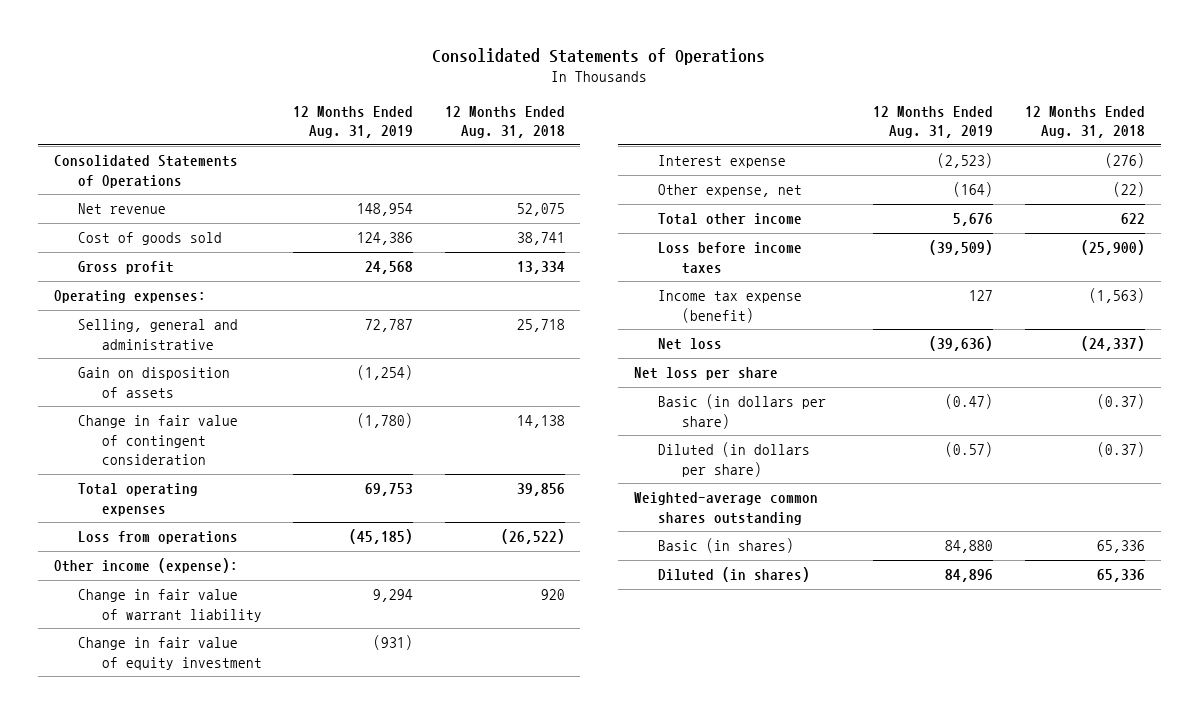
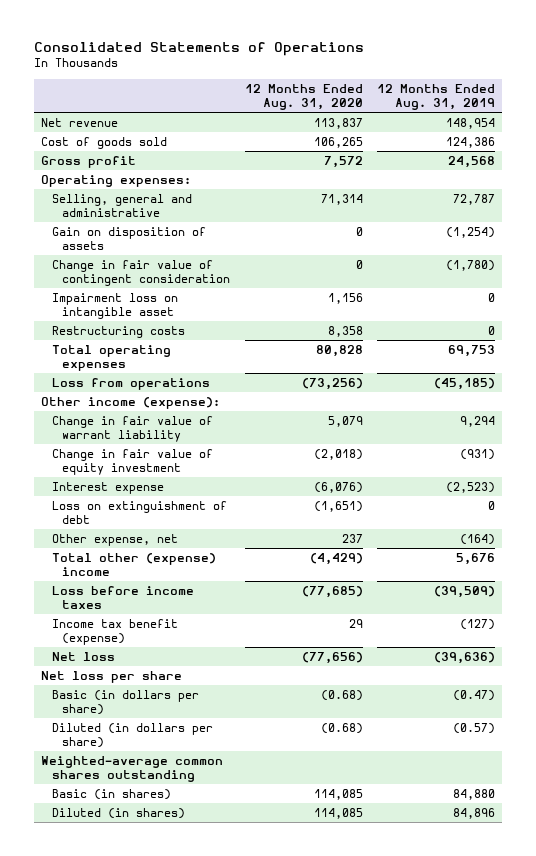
[444,105,565,139] 12 Months Ended Aug. 31, 2018 -> none
none -> [244,83,363,111] 12 Months Ended Aug. 31, 2020
[53,155,238,188] Consolidated Statements of Operations -> none
none -> [51,292,178,320] Impairment loss on intangible asset
none -> [51,325,185,338] Restructuring costs
none -> [51,500,227,525] Loss on extinguishment of debt
[657,213,802,226] Total other income -> [51,552,216,577] Total other (expense) income
[657,290,802,323] Income tax expense (benefit) -> [51,618,178,646] Income tax benefit (expense)
[969,290,994,302] 127 -> [459,618,495,630] (127)

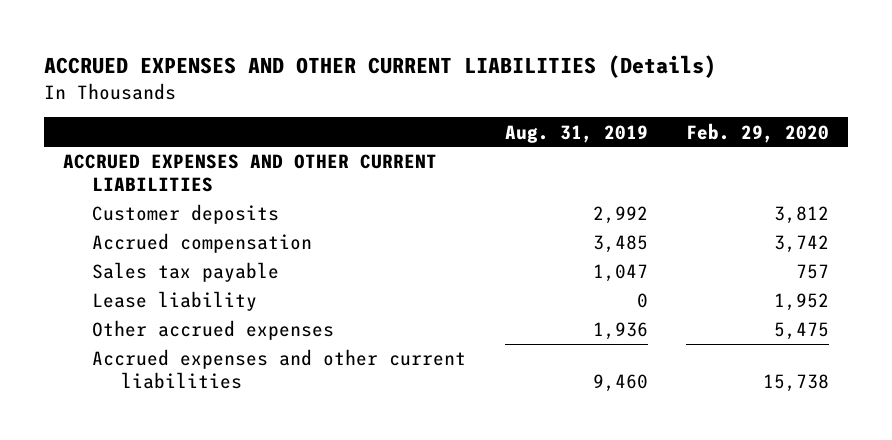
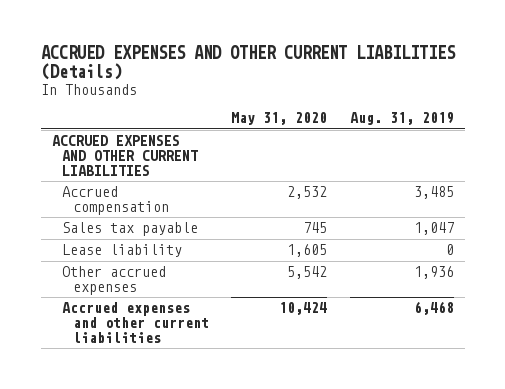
[686,122,830,143] Feb. 29, 2020 -> none
none -> [231,112,328,126] May 31, 2020
[92,204,280,225] Customer deposits -> none
[592,374,648,393] 9,460 -> [413,301,454,316] 6,468

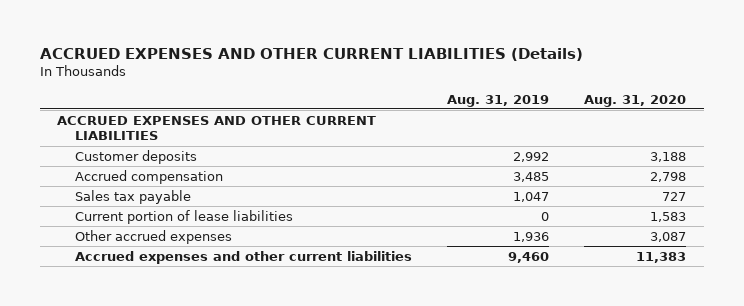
[231,112,328,126] May 31, 2020 -> none
none -> [584,94,687,107] Aug. 31, 2020
none -> [74,149,197,164] Customer deposits
[62,244,183,258] Lease liability -> none
none -> [74,209,293,224] Current portion of lease liabilities
[413,301,454,316] 6,468 -> [507,251,549,263] 9,460

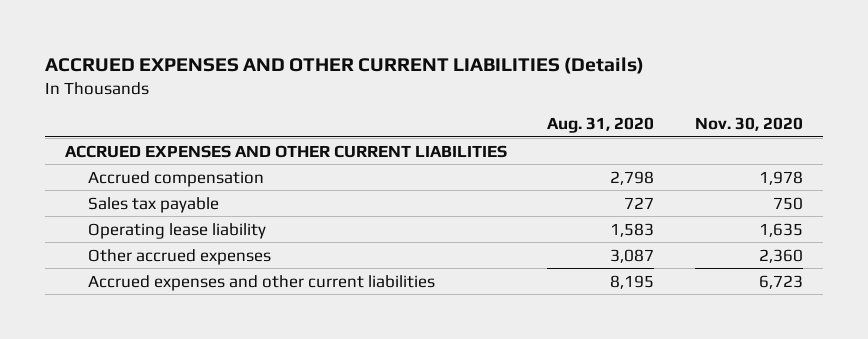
[446,94,549,107] Aug. 31, 2019 -> none
none -> [694,117,803,132] Nov. 30, 2020
[74,149,197,164] Customer deposits -> none
[74,209,293,224] Current portion of lease liabilities -> [88,222,267,239] Operating lease liability
[636,251,687,263] 11,383 -> [610,274,655,289] 8,195

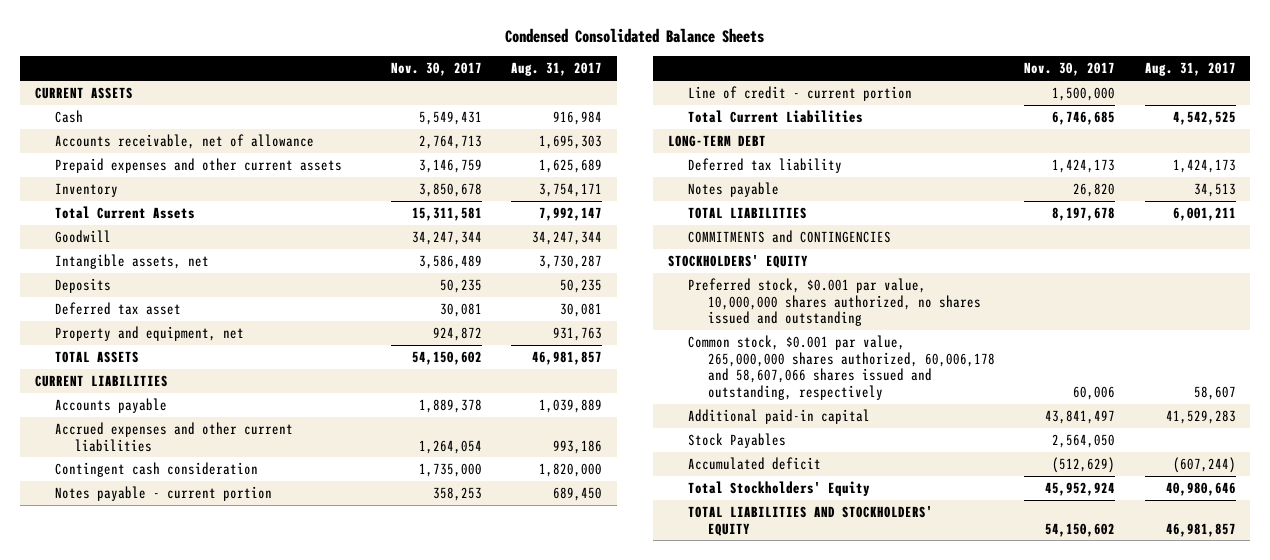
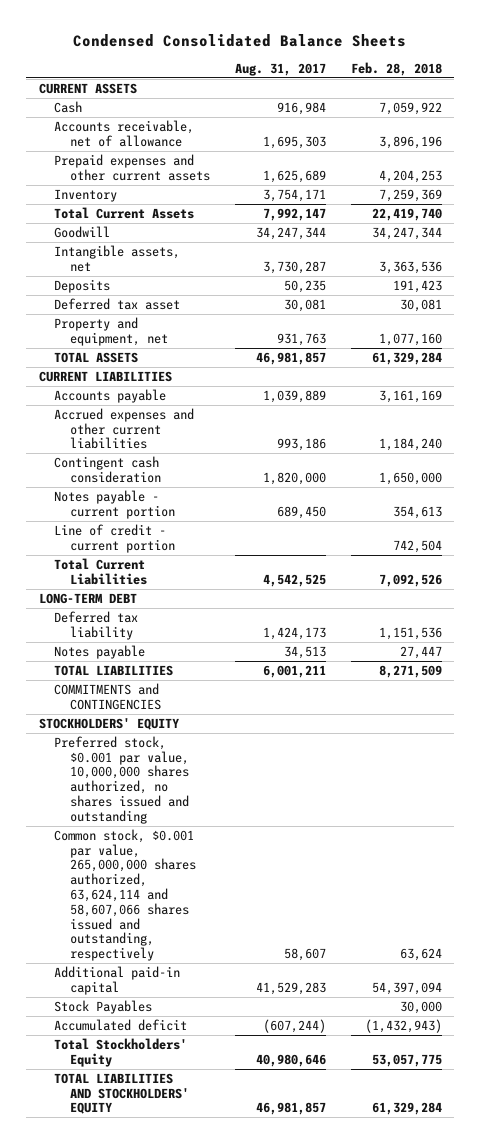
[391,62,483,77] Nov. 30, 2017 -> none
none -> [350,61,442,76] Feb. 28, 2018
[687,334,995,400] Common stock, $0.001 par value, 265,000,000 shares authorized, 60,006,178 and 58,607,066 shares issued and outstanding, respectively -> [54,828,196,962] Common stock, $0.001 par value, 265,000,000 shares authorized, 63,624,114 and 58,607,066 shares issued and outstanding, respectively

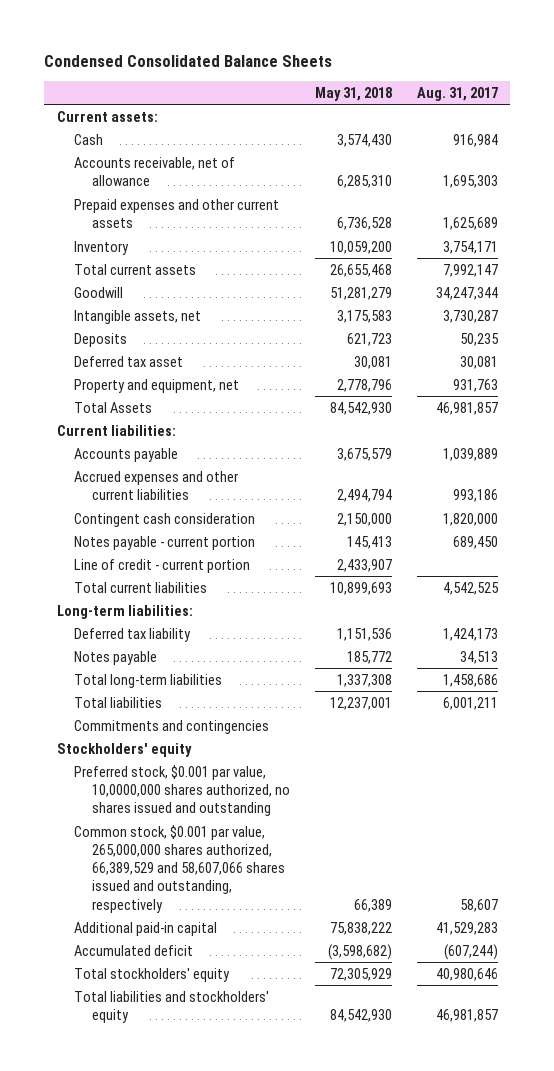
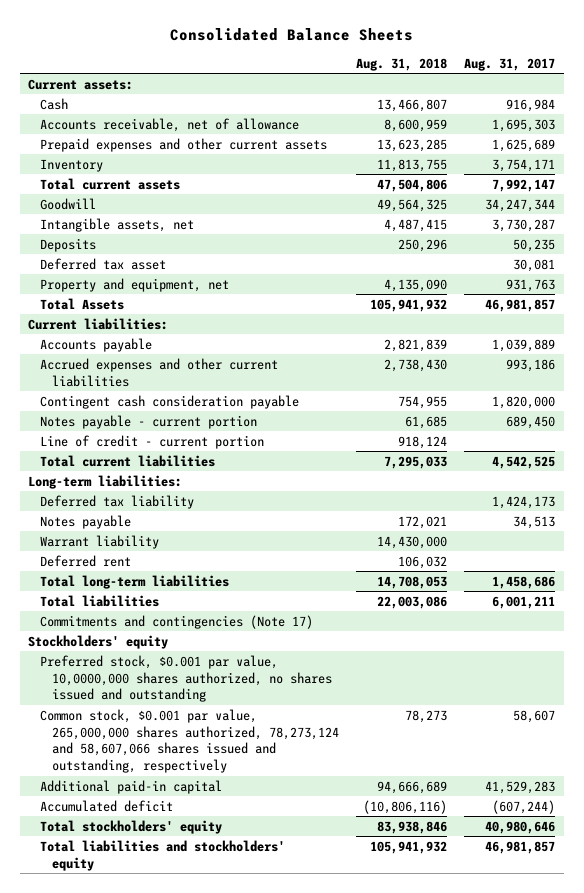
[44,54,333,67] Condensed Consolidated Balance Sheets -> [169,27,413,41] Consolidated Balance Sheets
[314,86,392,101] May 31, 2018 -> none
none -> [356,57,448,71] Aug. 31, 2018
[74,512,256,527] Contingent cash consideration -> [39,394,299,409] Contingent cash consideration payable
none -> [39,534,159,549] Warrant liability
none -> [39,554,131,567] Deferred rent
[74,719,270,734] Commitments and contingencies -> [39,614,313,629] Commitments and contingencies (Note 17)
[74,824,286,913] Common stock, $0.001 par value, 265,000,000 shares authorized, 66,389,529 and 58,607,066 shares issued and outstanding, respectively -> [39,708,339,774] Common stock, $0.001 par value, 265,000,000 shares authorized, 78,273,124 and 58,607,066 shares issued and outstanding, respectively

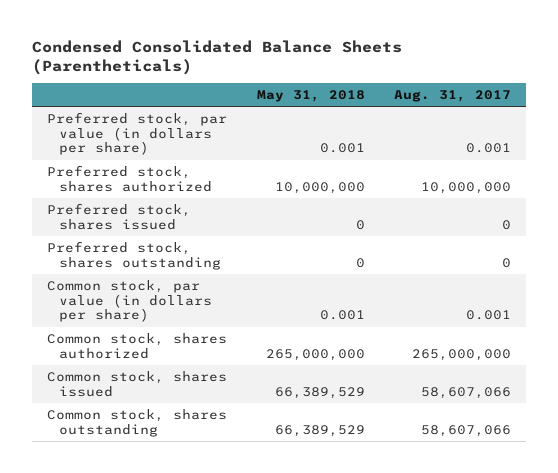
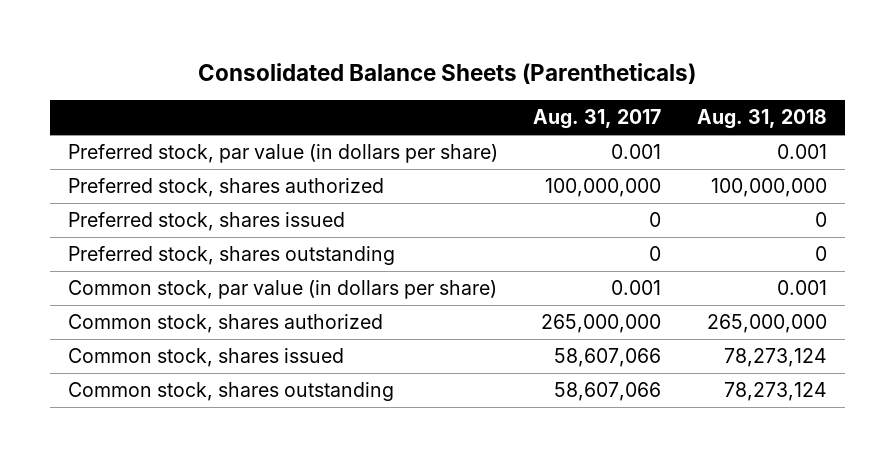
[32,39,403,75] Condensed Consolidated Balance Sheets (Parentheticals) -> [198,62,697,84] Consolidated Balance Sheets (Parentheticals)
[256,90,365,103] May 31, 2018 -> none
none -> [697,109,828,130] Aug. 31, 2018
[421,181,512,194] 10,000,000 -> [545,178,662,198] 100,000,000

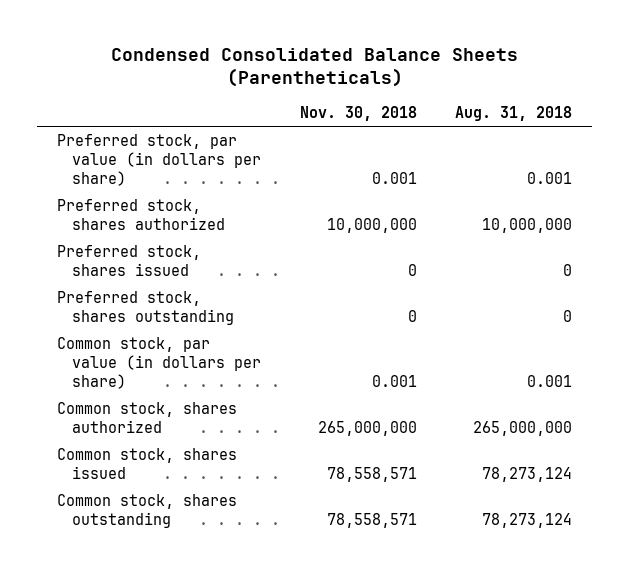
[198,62,697,84] Consolidated Balance Sheets (Parentheticals) -> [110,47,518,88] Condensed Consolidated Balance Sheets (Parentheticals)
[533,109,662,130] Aug. 31, 2017 -> none
none -> [299,106,417,122] Nov. 30, 2018
[711,178,828,198] 100,000,000 -> [482,217,573,233] 10,000,000

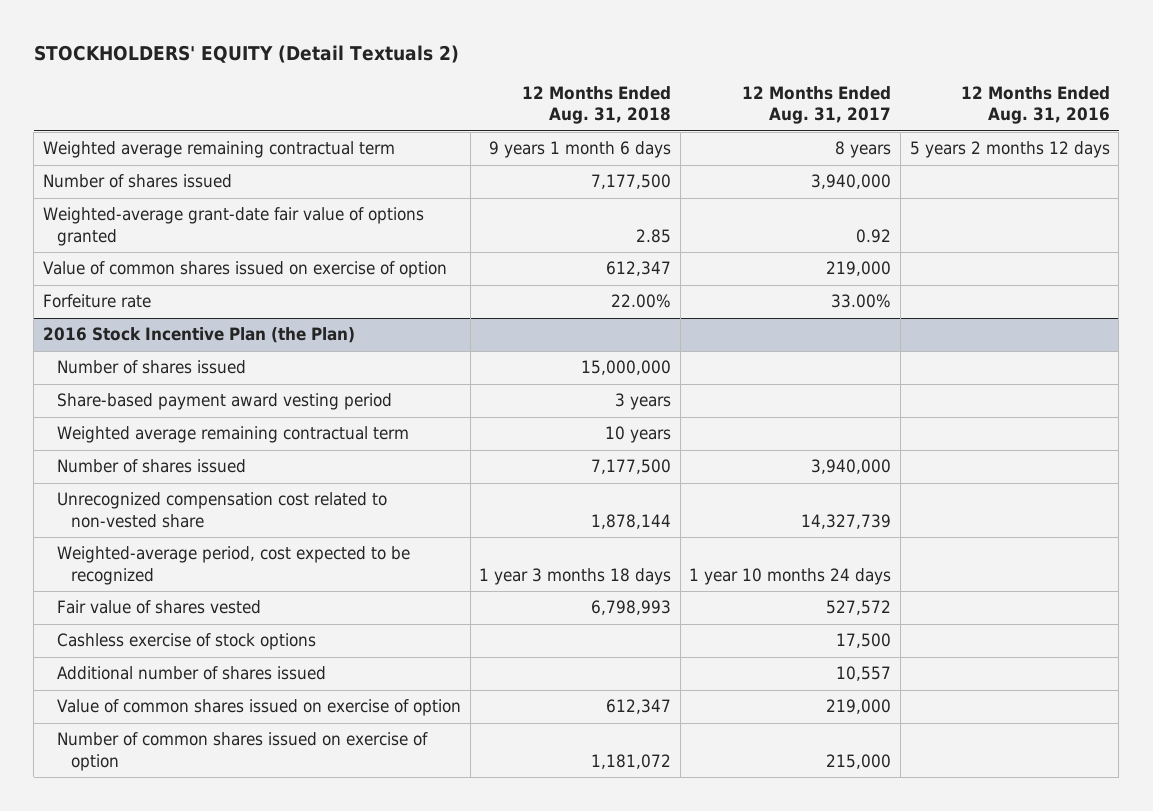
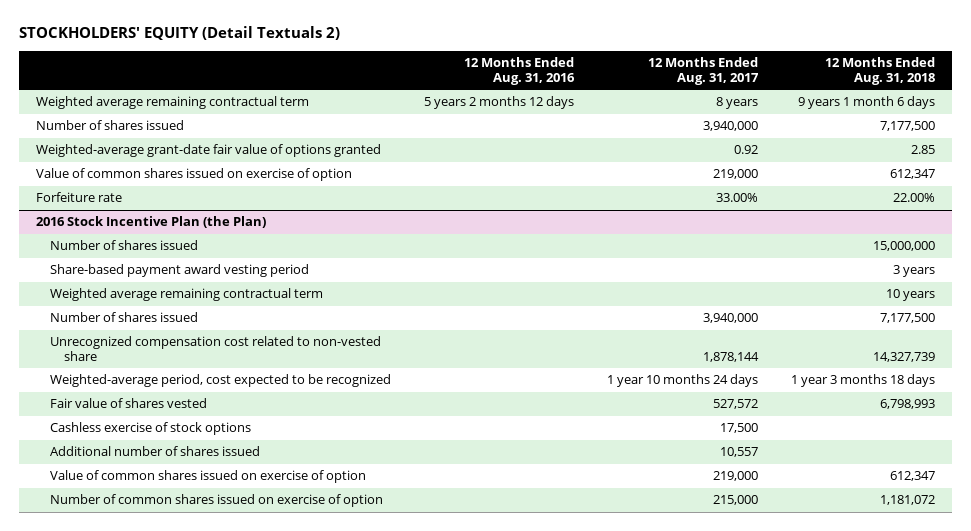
[591,513,672,529] 1,878,144 -> [873,351,936,362] 14,327,739
[801,513,892,529] 14,327,739 -> [702,351,759,362] 1,878,144

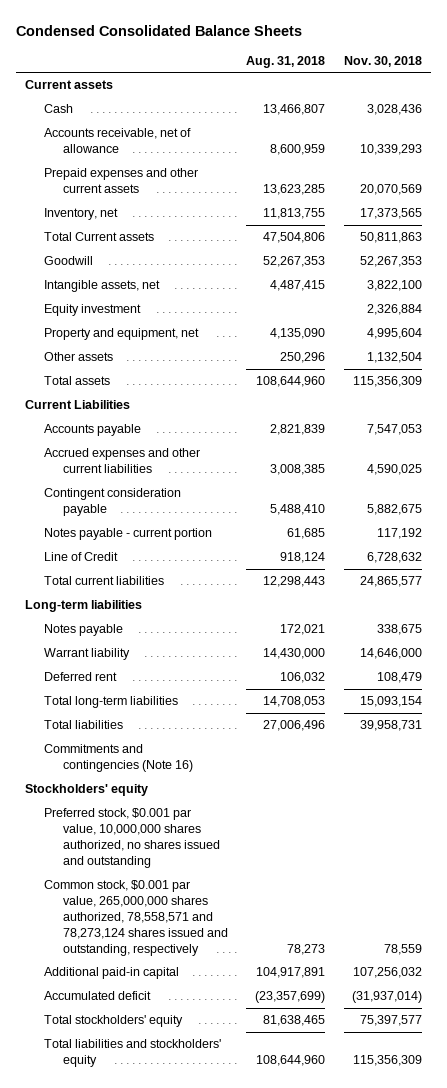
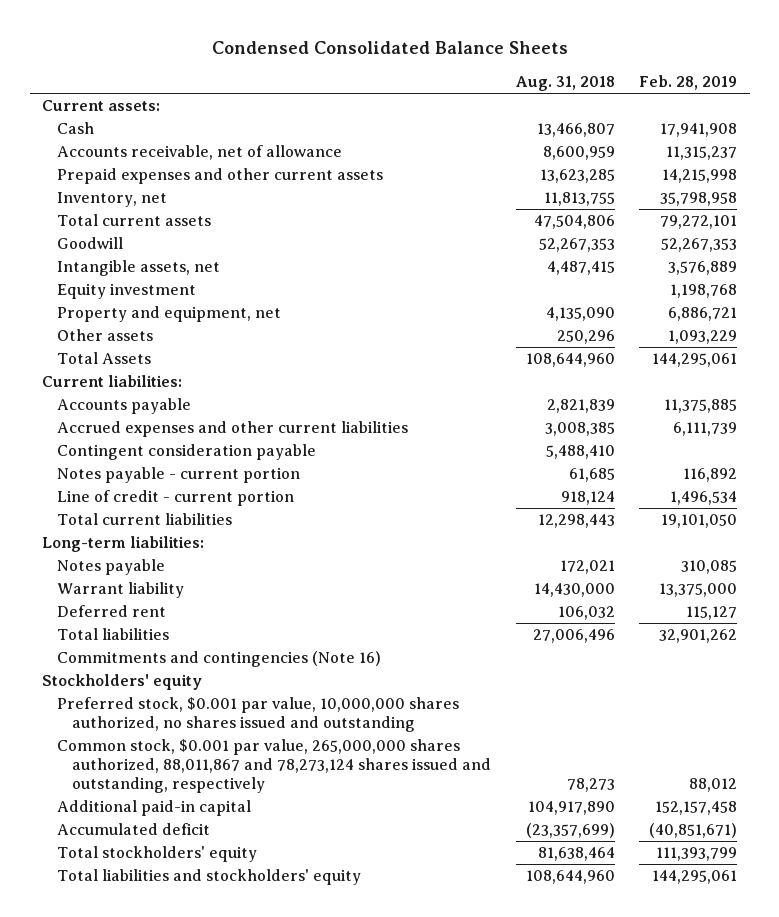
[343,55,422,67] Nov. 30, 2018 -> none
none -> [639,74,738,90] Feb. 28, 2019
[25,80,114,90] Current assets -> [41,99,160,111] Current assets:
[44,232,155,242] Total Current assets -> [56,213,211,226] Total current assets
[44,376,111,386] Total assets -> [56,351,151,364] Total Assets
[25,400,131,410] Current Liabilities -> [41,374,182,387] Current liabilities:
[44,552,119,562] Line of Credit -> [56,489,294,506] Line of credit - current portion
[25,600,143,613] Long-term liabilities -> [41,535,204,552] Long-term liabilities:
[44,696,179,709] Total long-term liabilities -> none
[44,880,229,956] Common stock, $0.001 par value, 265,000,000 shares authorized, 78,558,571 and 78,273,124 shares issued and outstanding, respectively -> [56,738,491,793] Common stock, $0.001 par value, 265,000,000 shares authorized, 88,011,867 and 78,273,124 shares issued and outstanding, respectively
[256,967,326,979] 104,917,891 -> [527,800,615,815] 104,917,890
[263,1015,326,1027] 81,638,465 -> [537,846,615,861] 81,638,464

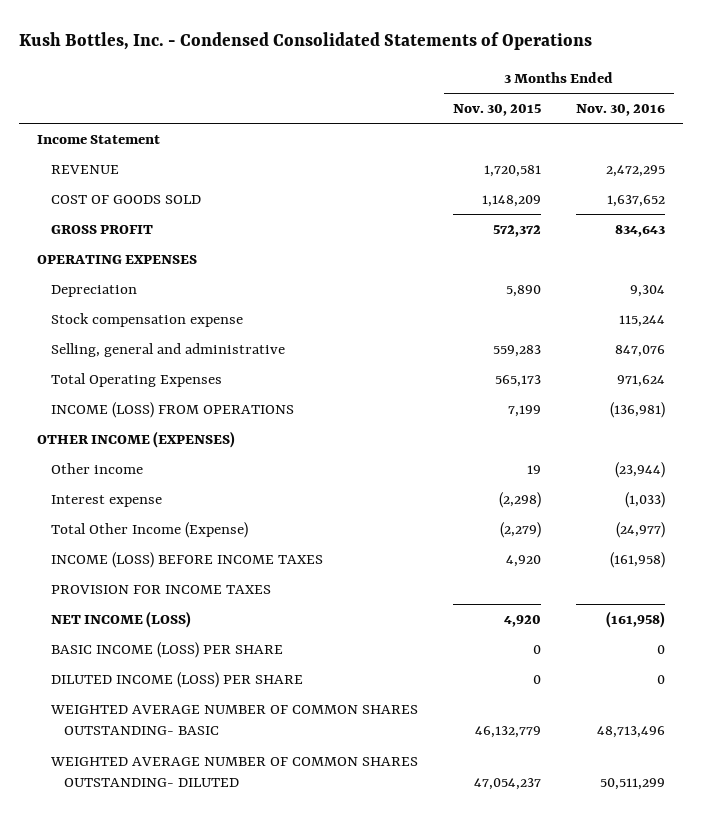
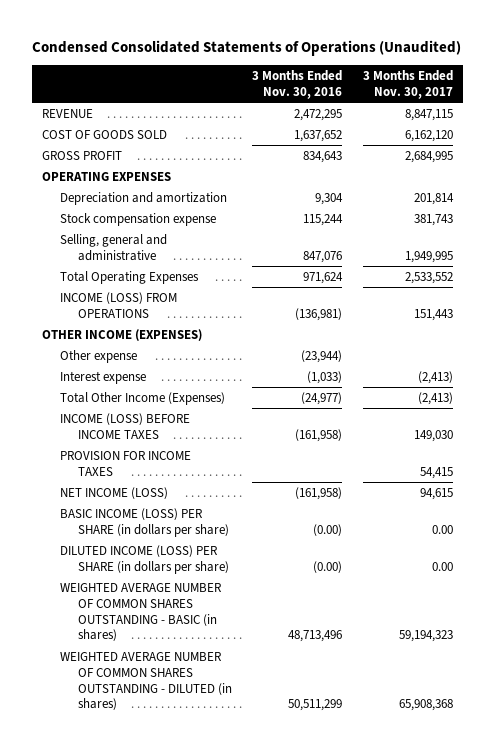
[19,31,593,50] Kush Bottles, Inc. - Condensed Consolidated Statements of Operations -> [32,40,462,57] Condensed Consolidated Statements of Operations (Unaudited)
[452,103,541,116] Nov. 30, 2015 -> none
none -> [362,70,453,100] 3 Months Ended Nov. 30, 2017
[36,134,160,144] Income Statement -> none
[50,284,137,297] Depreciation -> [59,192,227,206] Depreciation and amortization
[50,462,143,474] Other income -> [59,350,137,364] Other expense
[50,521,248,538] Total Other Income (Expense) -> [59,392,225,406] Total Other Income (Expenses)
[50,641,283,658] BASIC INCOME (LOSS) PER SHARE -> [59,508,230,537] BASIC INCOME (LOSS) PER SHARE (in dollars per share)
[657,644,666,654] 0 -> [313,523,343,536] (0.00)
[50,671,303,688] DILUTED INCOME (LOSS) PER SHARE -> [59,545,230,574] DILUTED INCOME (LOSS) PER SHARE (in dollars per share)
[657,674,666,684] 0 -> [313,560,343,573] (0.00)
[49,704,418,736] WEIGHTED AVERAGE NUMBER OF COMMON SHARES OUTSTANDING- BASIC -> [59,583,222,642] WEIGHTED AVERAGE NUMBER OF COMMON SHARES OUTSTANDING - BASIC (in shares)
[49,756,418,788] WEIGHTED AVERAGE NUMBER OF COMMON SHARES OUTSTANDING- DILUTED -> [59,652,233,711] WEIGHTED AVERAGE NUMBER OF COMMON SHARES OUTSTANDING - DILUTED (in shares)

